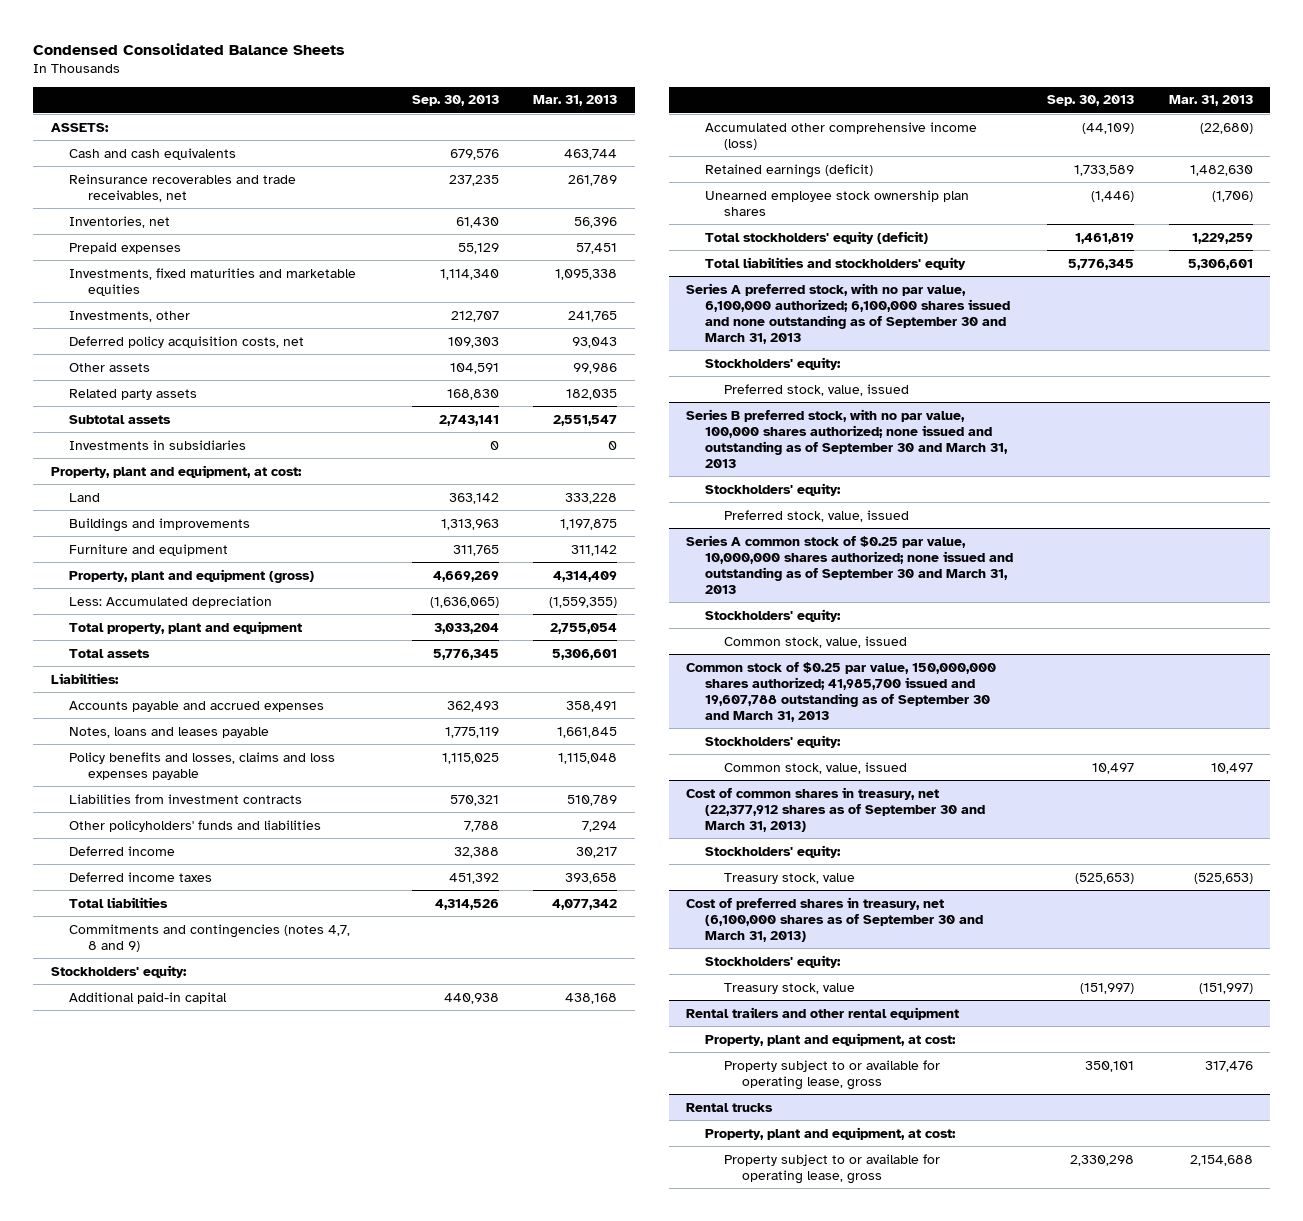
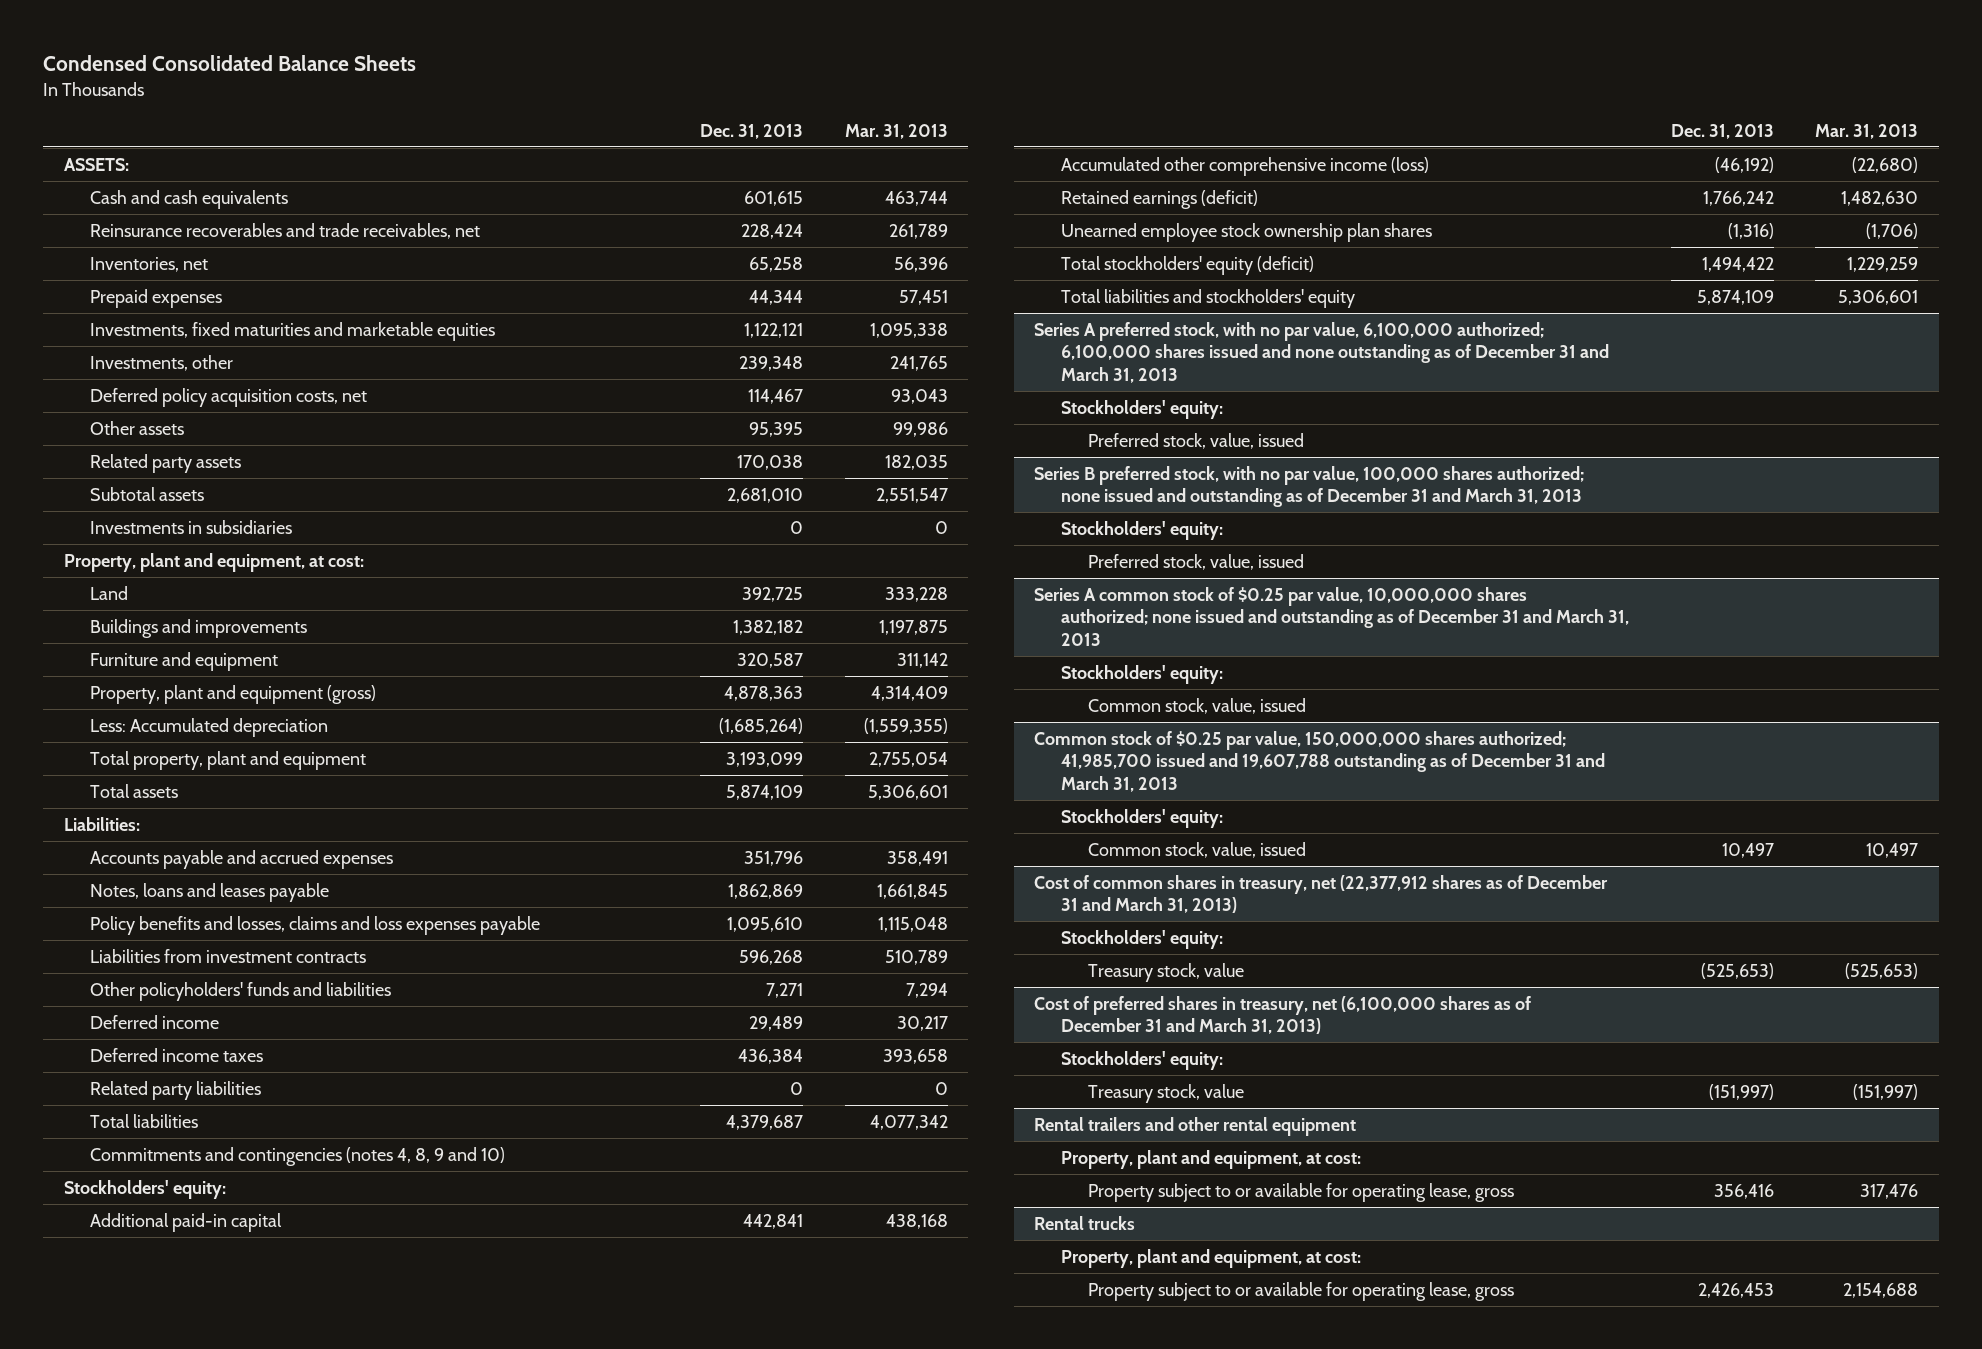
[411,95,499,107] Sep. 30, 2013 -> none
none -> [699,123,803,139] Dec. 31, 2013
none -> [90,1080,262,1100] Related party liabilities
[69,923,351,952] Commitments and contingencies (notes 4,7, 8 and 9) -> [90,1146,506,1166] Commitments and contingencies (notes 4, 8, 9 and 10)
[685,282,1010,344] Series A preferred stock, with no par value, 6,100,000 authorized; 6,100,000 shares issued and none outstanding as of September 30 and March 31, 2013 -> [1034,321,1610,383] Series A preferred stock, with no par value, 6,100,000 authorized; 6,100,000 shares issued and none outstanding as of December 31 and March 31, 2013
[685,408,1008,468] Series B preferred stock, with no par value, 100,000 shares authorized; none issued and outstanding as of September 30 and March 31, 2013 -> [1034,465,1585,508] Series B preferred stock, with no par value, 100,000 shares authorized; none issued and outstanding as of December 31 and March 31, 2013
[685,534,1013,594] Series A common stock of $0.25 par value, 10,000,000 shares authorized; none issued and outstanding as of September 30 and March 31, 2013 -> [1034,586,1630,646] Series A common stock of $0.25 par value, 10,000,000 shares authorized; none issued and outstanding as of December 31 and March 31, 2013
[685,661,996,722] Common stock of $0.25 par value, 150,000,000 shares authorized; 41,985,700 issued and 19,607,788 outstanding as of September 30 and March 31, 2013 -> [1034,730,1606,792] Common stock of $0.25 par value, 150,000,000 shares authorized; 41,985,700 issued and 19,607,788 outstanding as of December 31 and March 31, 2013
[685,786,985,832] Cost of common shares in treasury, net (22,377,912 shares as of September 30 and March 31, 2013) -> [1034,874,1609,914] Cost of common shares in treasury, net (22,377,912 shares as of December 31 and March 31, 2013)
[685,896,983,942] Cost of preferred shares in treasury, net (6,100,000 shares as of September 30 and March 31, 2013) -> [1034,995,1532,1035] Cost of preferred shares in treasury, net (6,100,000 shares as of December 31 and March 31, 2013)

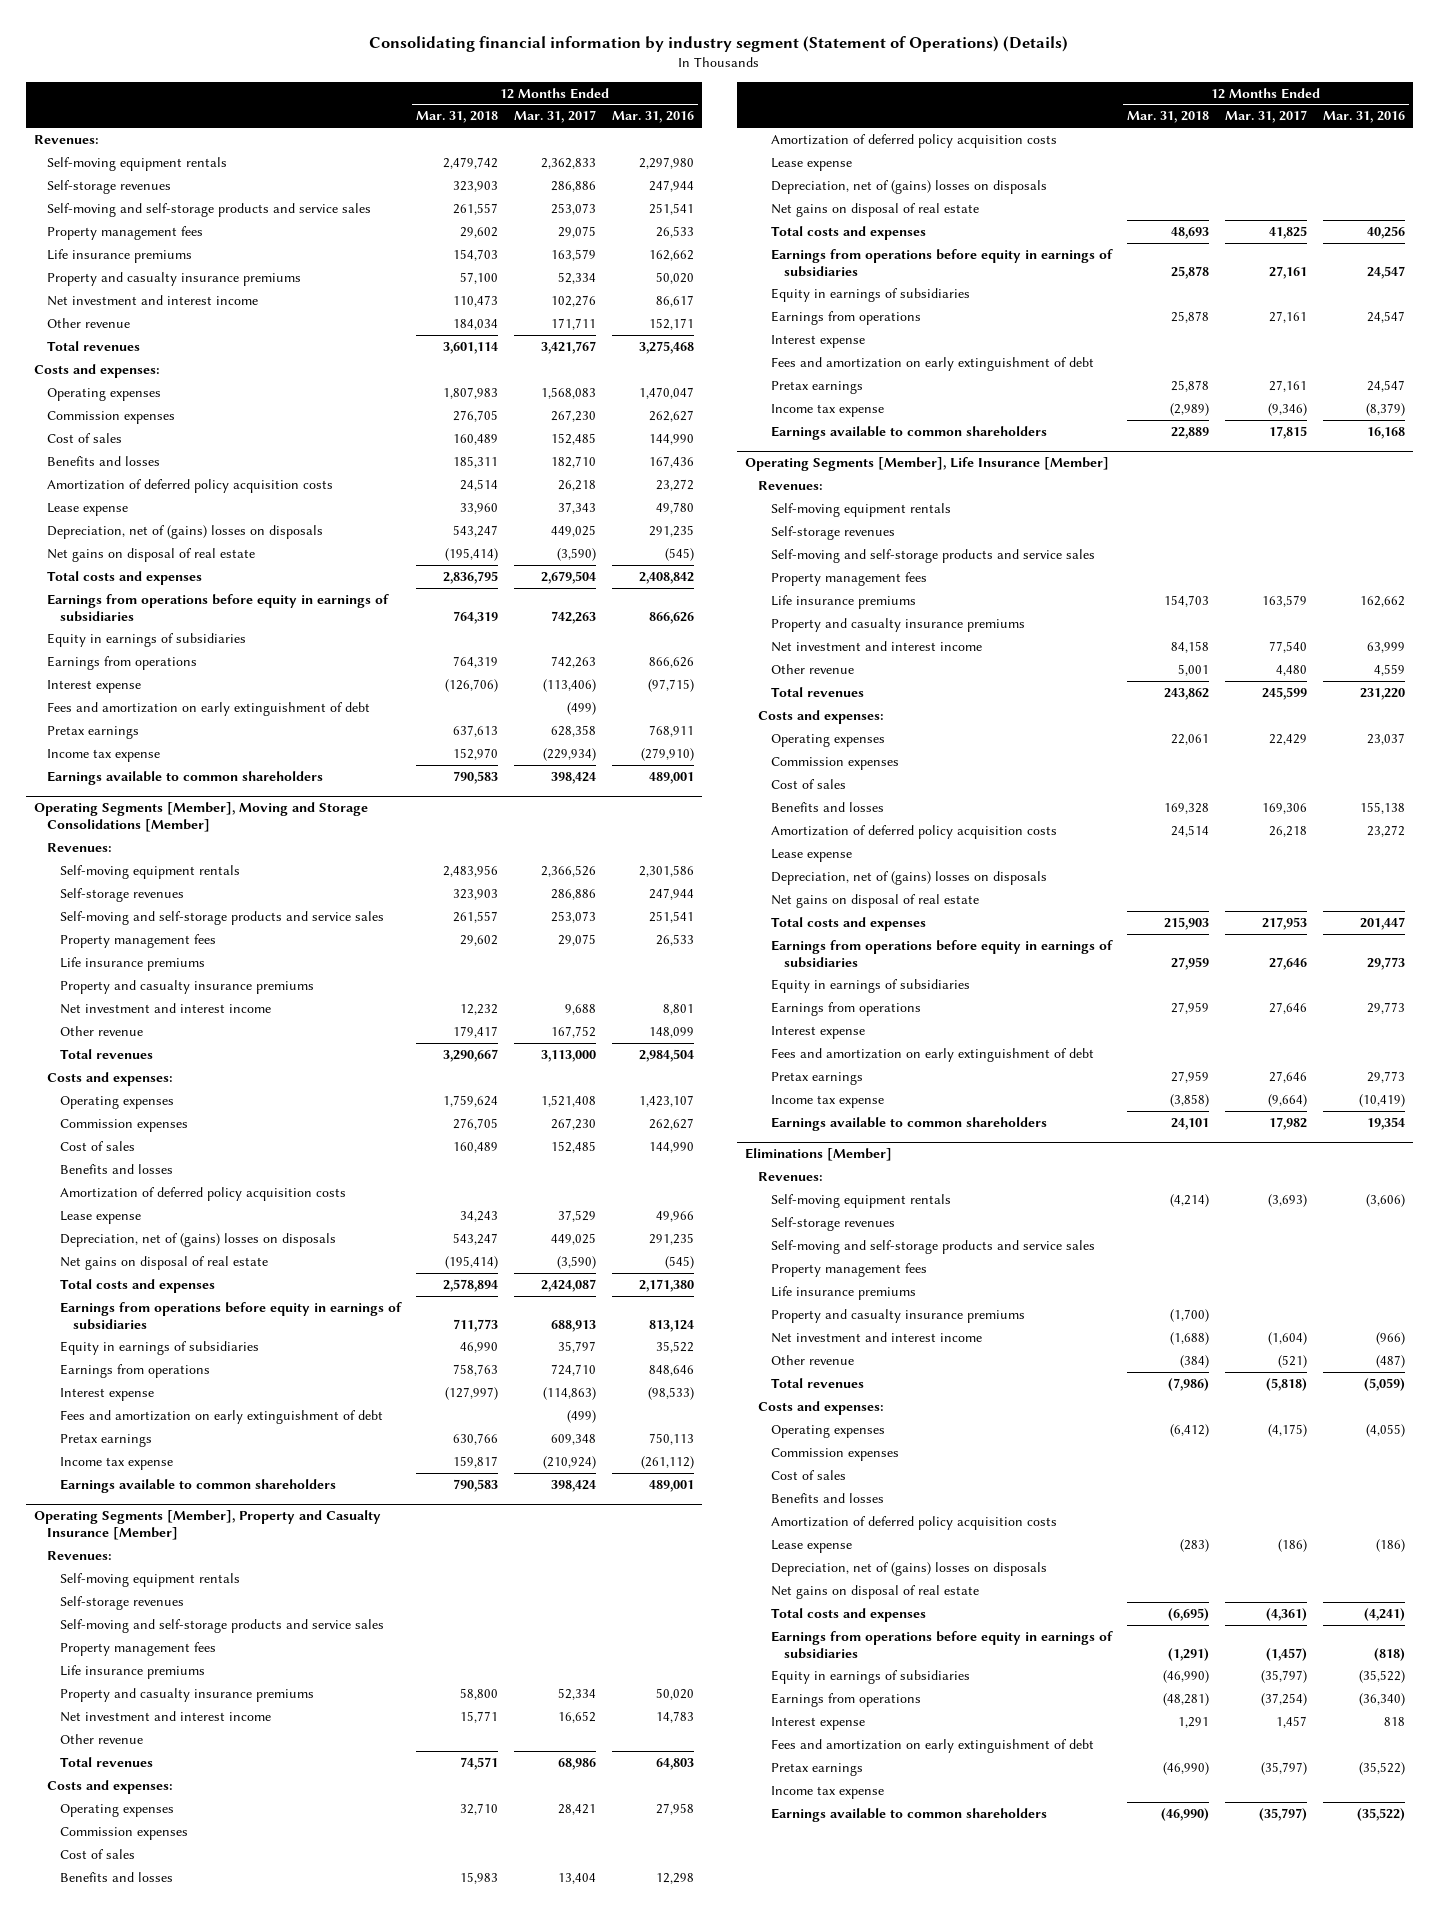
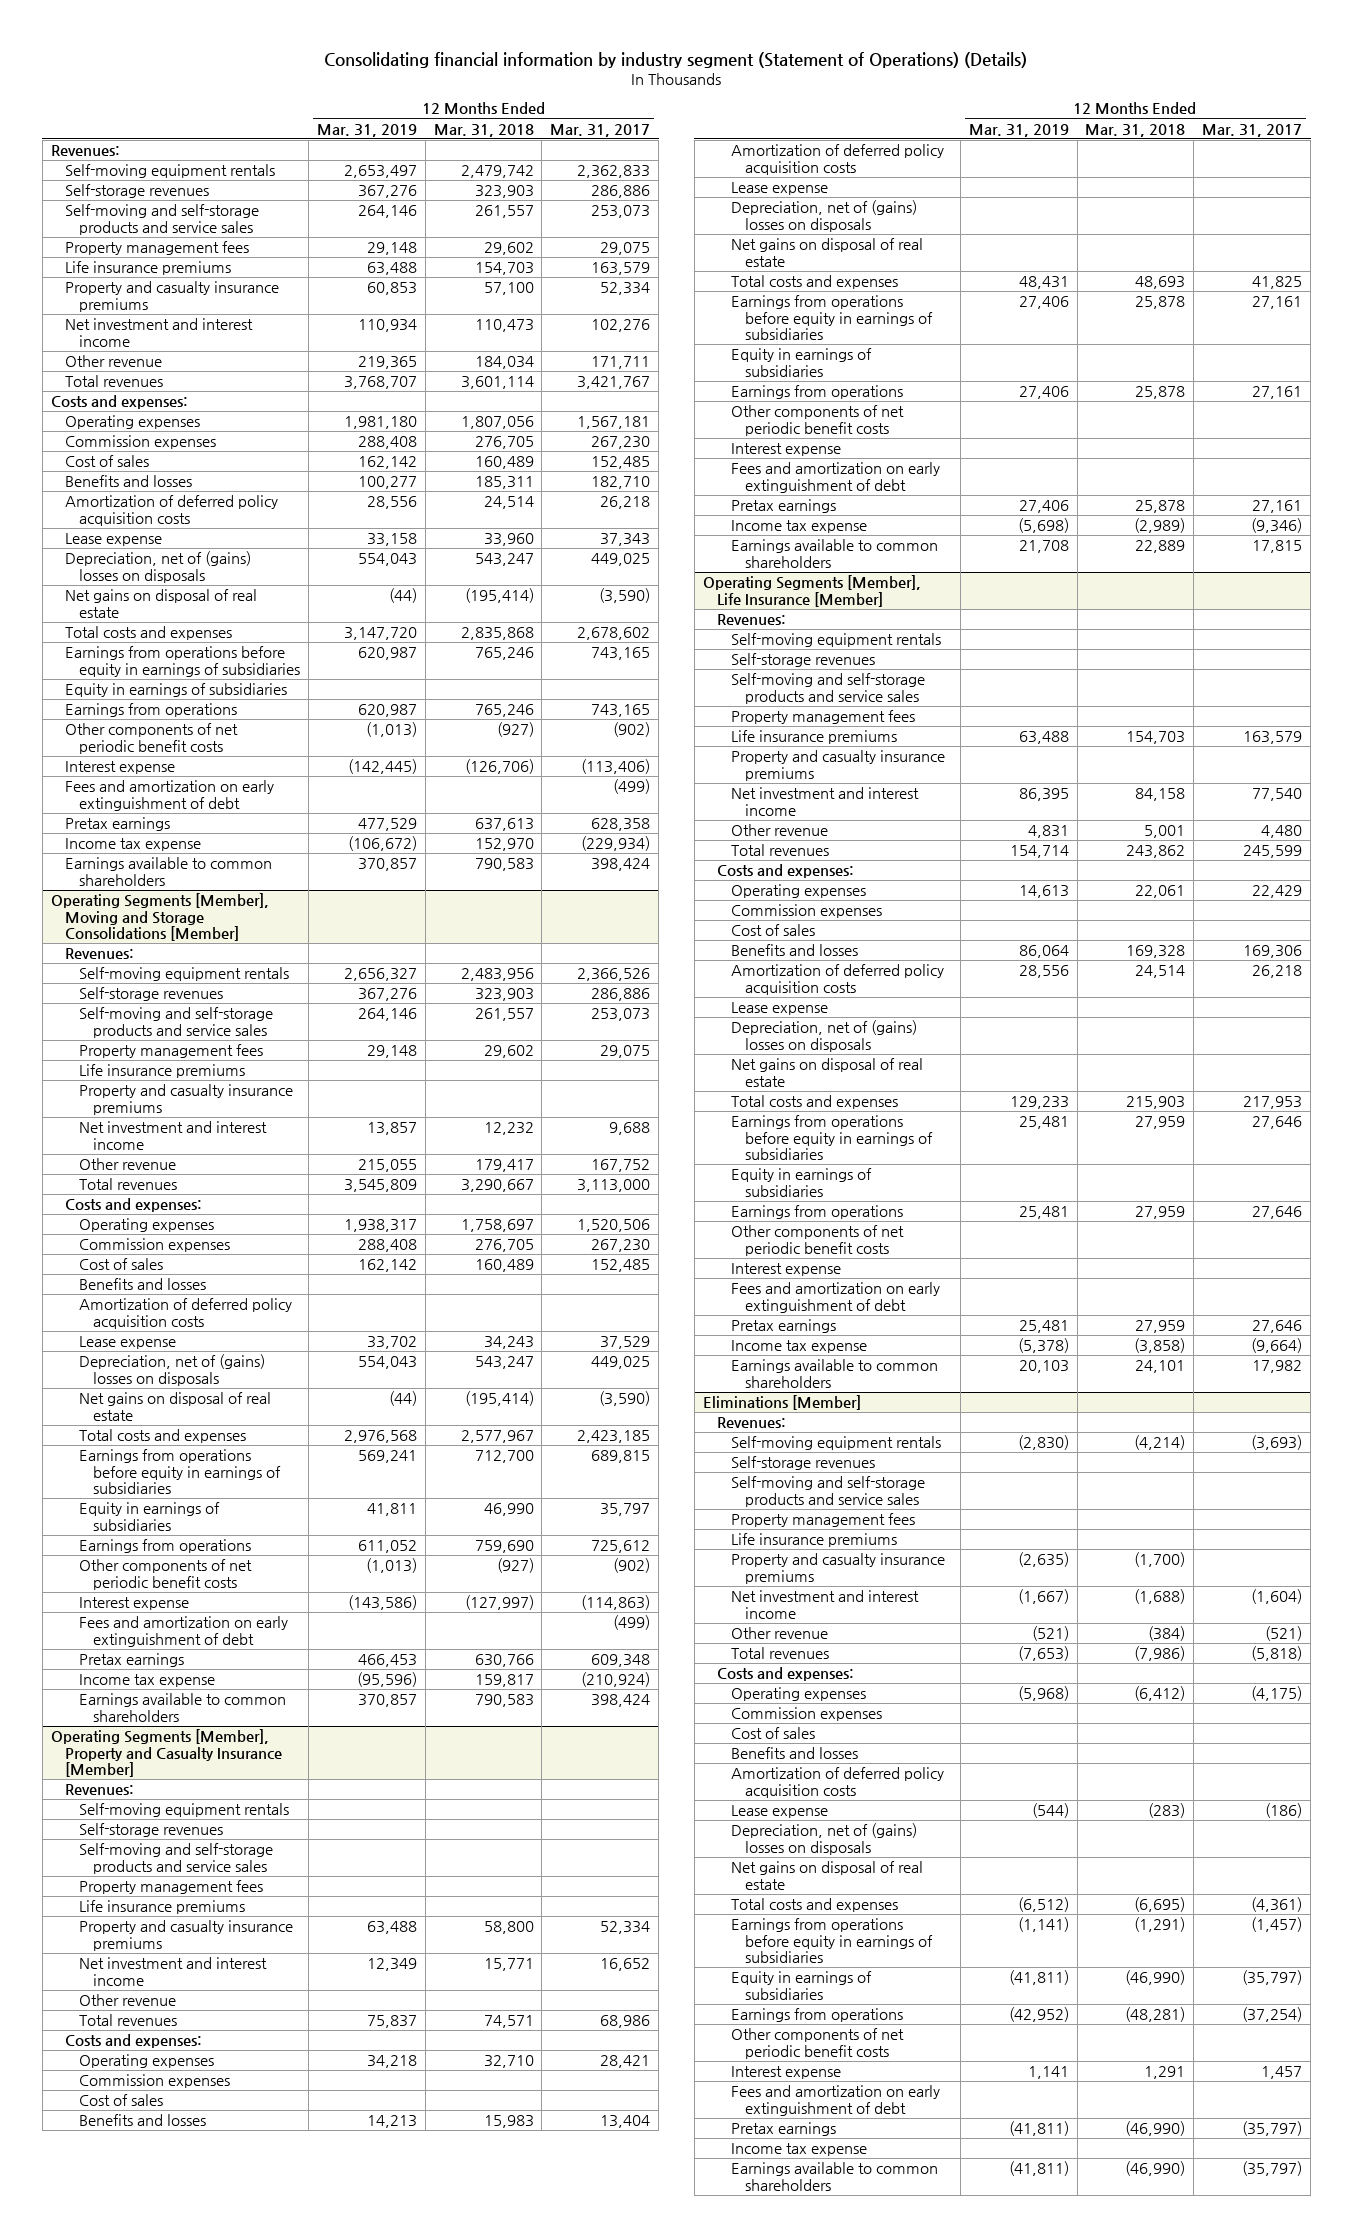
[611,111,694,124] Mar. 31, 2016 -> none
none -> [316,123,417,137] Mar. 31, 2019
[443,387,499,400] 1,807,983 -> [460,416,534,430] 1,807,056
[541,387,597,400] 1,568,083 -> [577,416,651,430] 1,567,181
[443,571,499,585] 2,836,795 -> [460,627,534,641] 2,835,868
[541,571,597,585] 2,679,504 -> [577,627,651,641] 2,678,602
[453,610,499,624] 764,319 -> [474,647,534,661] 765,246
[551,610,597,624] 742,263 -> [591,647,651,661] 743,165
[453,656,499,669] 764,319 -> [474,704,534,718] 765,246
[551,656,597,669] 742,263 -> [591,704,651,718] 743,165
none -> [64,723,238,754] Other components of net periodic benefit costs
[443,1095,499,1108] 1,759,624 -> [460,1219,534,1233] 1,758,697
[541,1095,597,1108] 1,521,408 -> [577,1219,651,1233] 1,520,506
[443,1279,499,1293] 2,578,894 -> [460,1430,534,1444] 2,577,967
[541,1279,597,1293] 2,424,087 -> [577,1430,651,1444] 2,423,185
[453,1318,499,1332] 711,773 -> [474,1450,534,1464] 712,700
[551,1319,597,1332] 688,913 -> [591,1450,651,1464] 689,815
[453,1364,499,1377] 758,763 -> [474,1540,534,1554] 759,690
[551,1364,597,1377] 724,710 -> [591,1540,651,1554] 725,612
none -> [79,1559,253,1590] Other components of net periodic benefit costs
none -> [731,405,905,436] Other components of net periodic benefit costs
none -> [731,1225,905,1256] Other components of net periodic benefit costs
none -> [731,2028,905,2059] Other components of net periodic benefit costs

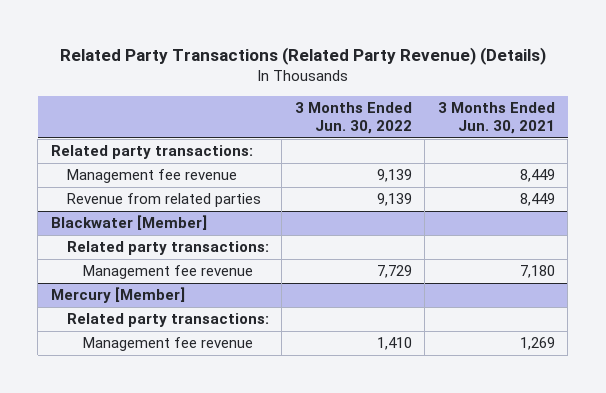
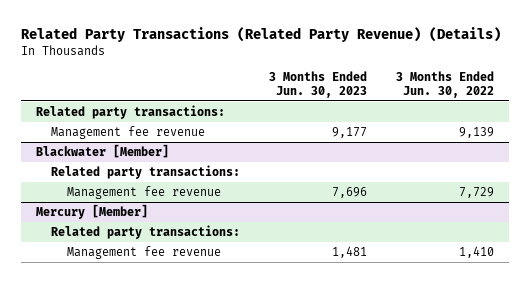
[437,102,555,135] 3 Months Ended Jun. 30, 2021 -> none
none -> [269,70,368,98] 3 Months Ended Jun. 30, 2023
[66,193,261,208] Revenue from related parties -> none

